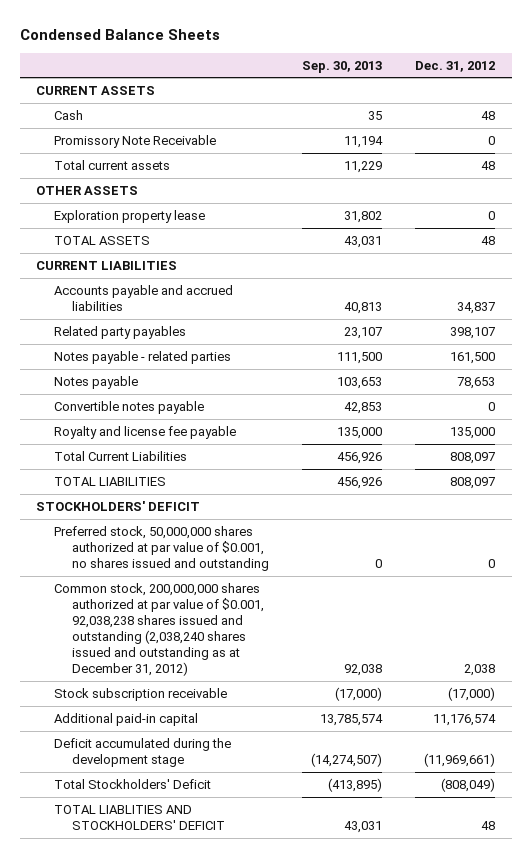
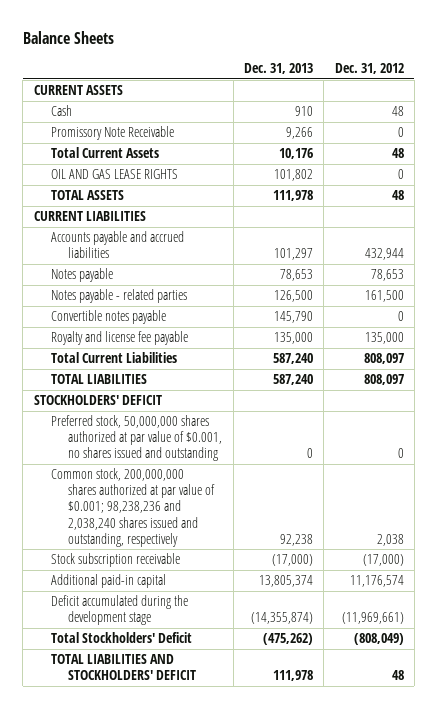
[19,28,220,40] Condensed Balance Sheets -> [22,31,114,45] Balance Sheets
[302,60,383,73] Sep. 30, 2013 -> none
none -> [244,63,314,75] Dec. 31, 2013
[36,185,139,195] OTHER ASSETS -> none
[54,209,206,223] Exploration property lease -> none
[54,159,171,170] Total current assets -> [51,147,160,159] Total Current Assets
none -> [51,169,179,180] OIL AND GAS LEASE RIGHTS
[54,325,187,339] Related party payables -> none
[457,301,496,314] 34,837 -> [364,248,404,261] 432,944
[54,350,232,364] Notes payable - related parties -> [51,289,188,304] Notes payable - related parties
[54,582,265,677] Common stock, 200,000,000 shares authorized at par value of $0.001, 92,038,238 shares issued and outstanding (2,038,240 shares issued and outstanding as at December 31, 2012) -> [51,468,216,547] Common stock, 200,000,000 shares authorized at par value of $0.001; 98,238,236 and 2,038,240 shares issued and outstanding, respectively
[54,804,226,830] TOTAL LIABLITIES AND STOCKHOLDERS' DEFICIT -> [51,654,197,681] TOTAL LIABILITIES AND STOCKHOLDERS' DEFICIT

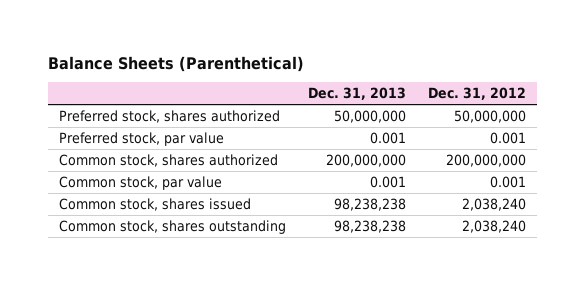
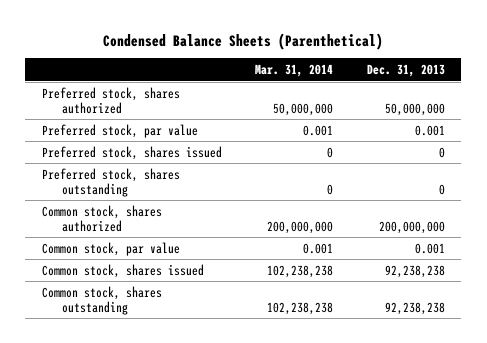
[47,55,304,72] Balance Sheets (Parenthetical) -> [103,32,384,50] Condensed Balance Sheets (Parenthetical)
[427,87,526,101] Dec. 31, 2012 -> none
none -> [255,64,334,78] Mar. 31, 2014
none -> [42,145,223,160] Preferred stock, shares issued
none -> [42,167,181,197] Preferred stock, shares outstanding
[333,197,406,211] 98,238,238 -> [384,264,445,278] 92,238,238
[333,219,406,233] 98,238,238 -> [384,301,445,315] 92,238,238

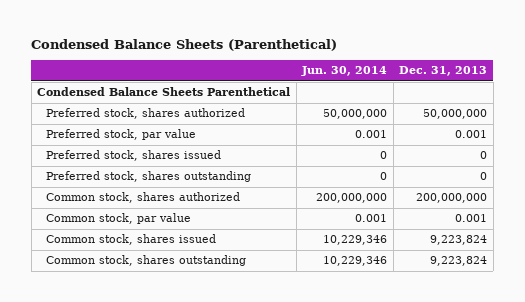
[255,64,334,78] Mar. 31, 2014 -> none
none -> [301,66,388,77] Jun. 30, 2014
none -> [37,87,291,97] Condensed Balance Sheets Parenthetical
[384,264,445,278] 92,238,238 -> [430,235,488,246] 9,223,824
[384,301,445,315] 92,238,238 -> [430,256,488,267] 9,223,824

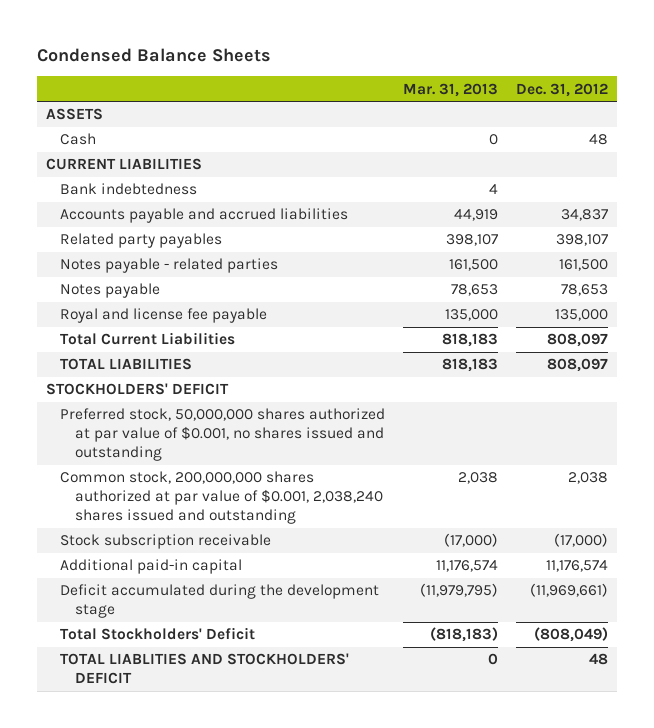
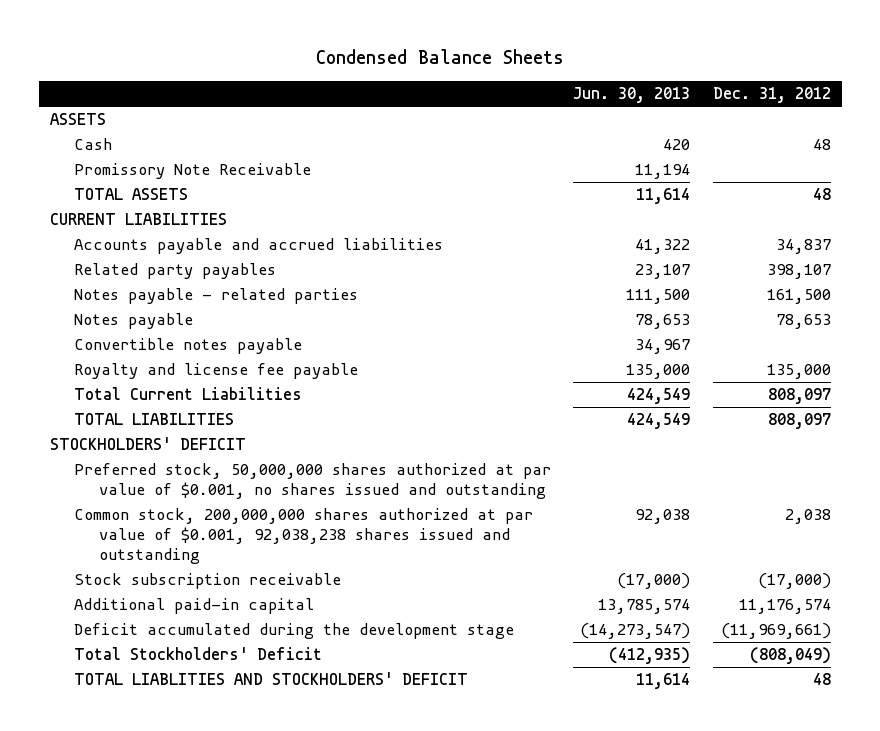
[403,82,499,97] Mar. 31, 2013 -> none
none -> [573,87,691,104] Jun. 30, 2013
none -> [74,163,312,180] Promissory Note Receivable
none -> [74,188,189,201] TOTAL ASSETS
[60,183,198,196] Bank indebtedness -> none
none -> [74,338,303,355] Convertible notes payable
[60,308,268,324] Royal and license fee payable -> [74,363,359,380] Royalty and license fee payable
[60,471,384,525] Common stock, 200,000,000 shares authorized at par value of $0.001, 2,038,240 shares issued and outstanding -> [74,508,534,565] Common stock, 200,000,000 shares authorized at par value of $0.001, 92,038,238 shares issued and outstanding

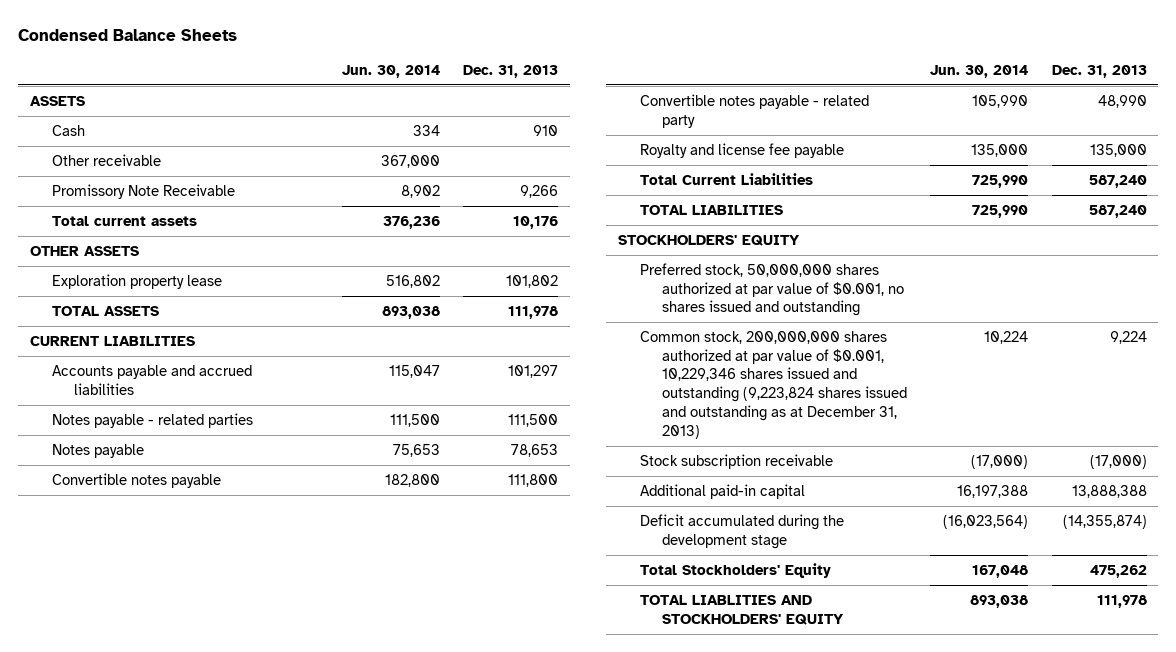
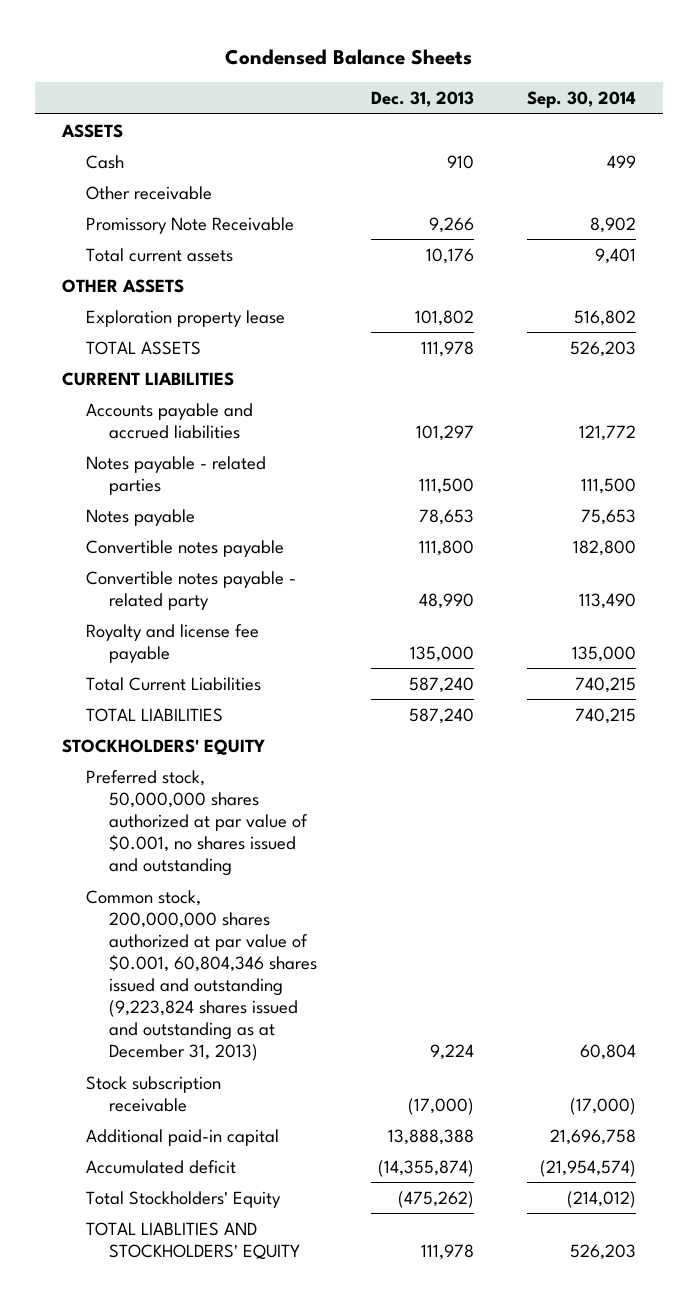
[342,64,441,78] Jun. 30, 2014 -> none
none -> [527,91,637,109] Sep. 30, 2014
[639,330,908,440] Common stock, 200,000,000 shares authorized at par value of $0.001, 10,229,346 shares issued and outstanding (9,223,824 shares issued and outstanding as at December 31, 2013) -> [85,889,317,1062] Common stock, 200,000,000 shares authorized at par value of $0.001, 60,804,346 shares issued and outstanding (9,223,824 shares issued and outstanding as at December 31, 2013)
[639,513,844,549] Deficit accumulated during the development stage -> [85,1159,236,1174] Accumulated deficit
[1089,564,1147,578] 475,262 -> [397,1190,474,1208] (475,262)

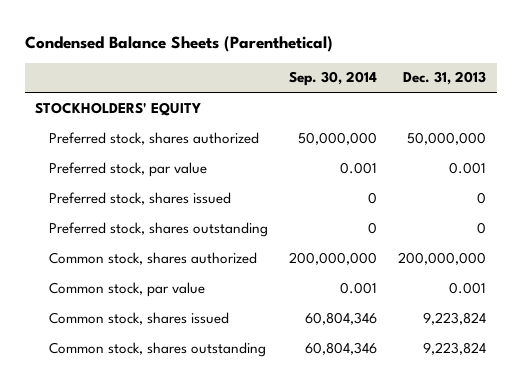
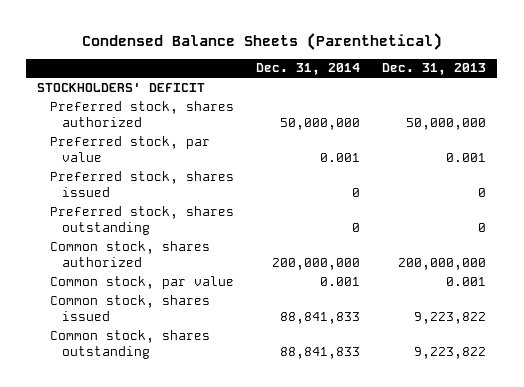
[289,71,378,87] Sep. 30, 2014 -> none
none -> [255,63,360,76] Dec. 31, 2014
[35,101,202,116] STOCKHOLDERS' EQUITY -> [37,82,206,92] STOCKHOLDERS' DEFICIT
[423,311,487,325] 9,223,824 -> [414,311,487,324] 9,223,822
[423,341,487,355] 9,223,824 -> [414,346,487,359] 9,223,822

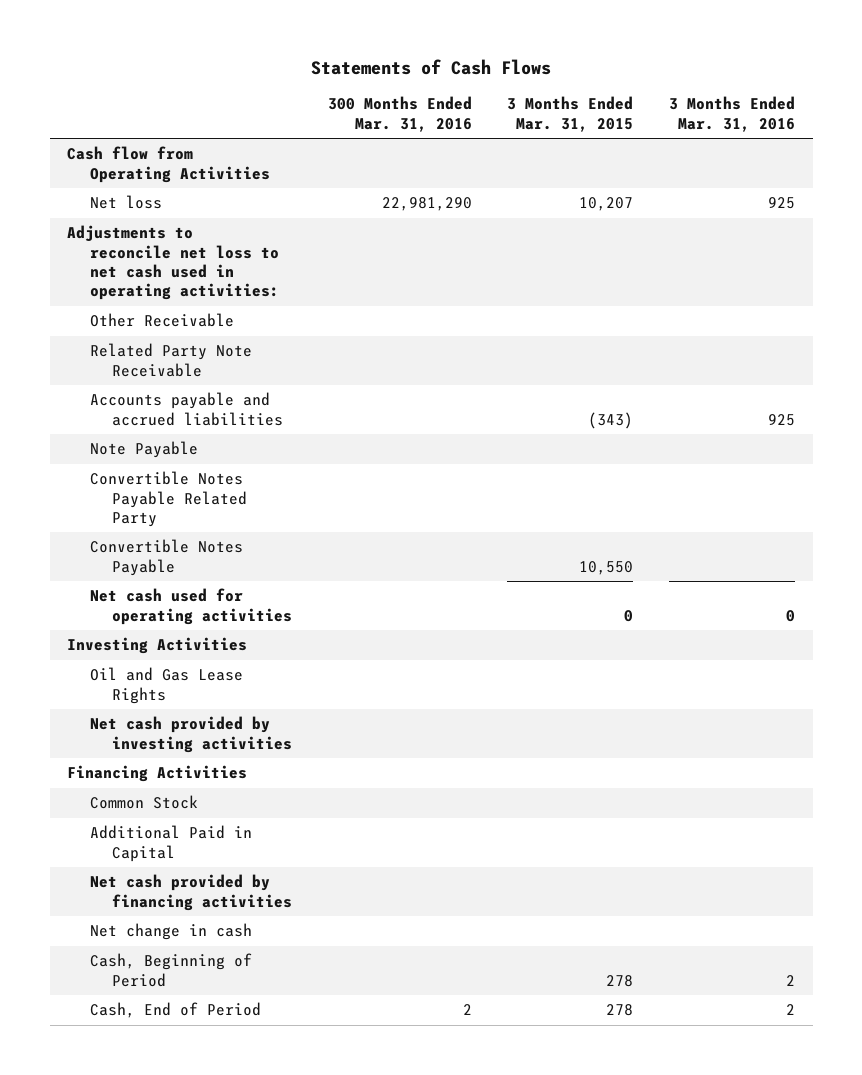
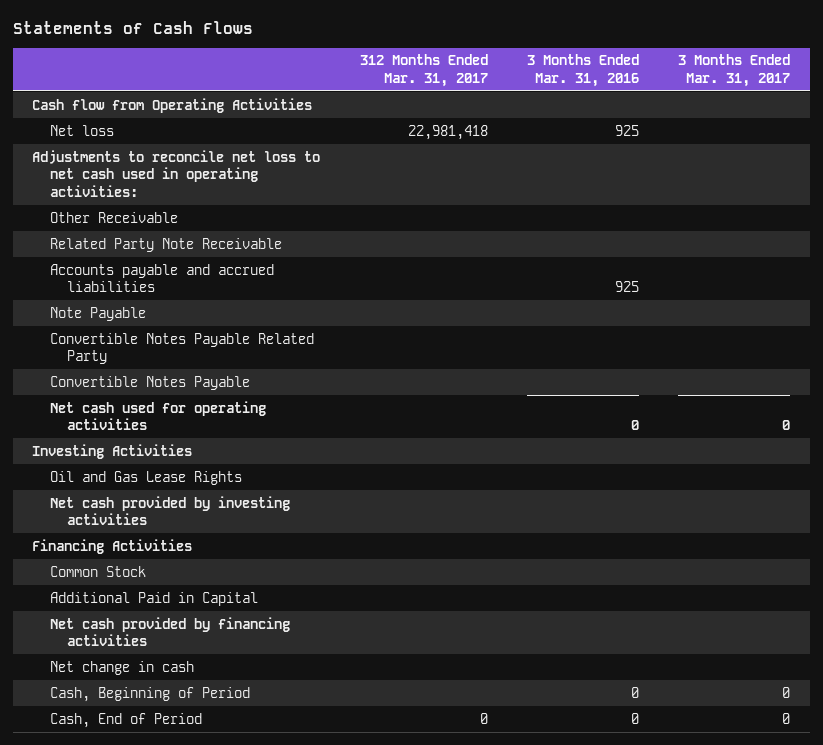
[327,96,472,132] 300 Months Ended Mar. 31, 2016 -> none
[507,96,634,132] 3 Months Ended Mar. 31, 2015 -> none
none -> [359,54,488,87] 312 Months Ended Mar. 31, 2017
none -> [678,54,791,87] 3 Months Ended Mar. 31, 2017
[785,974,795,986] 2 -> [631,686,640,698] 0
[785,1004,795,1016] 2 -> [631,712,640,724] 0

